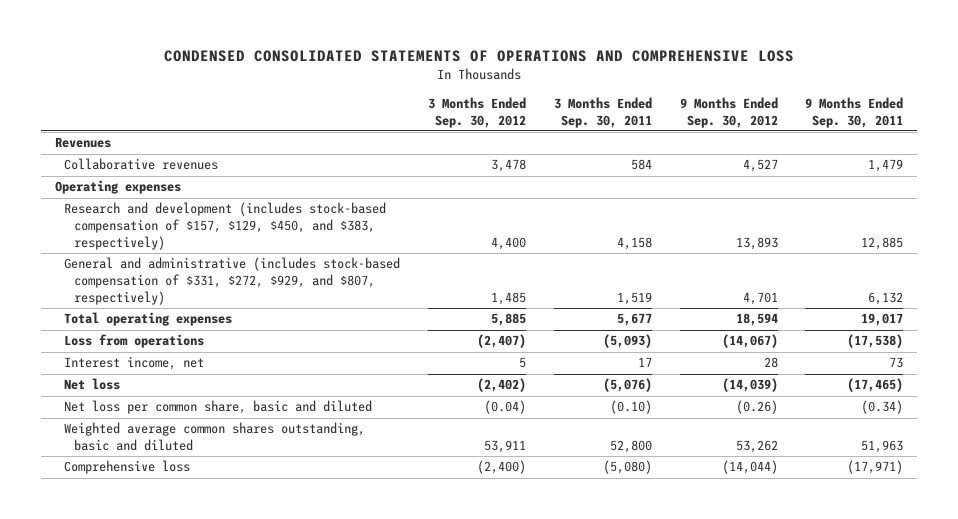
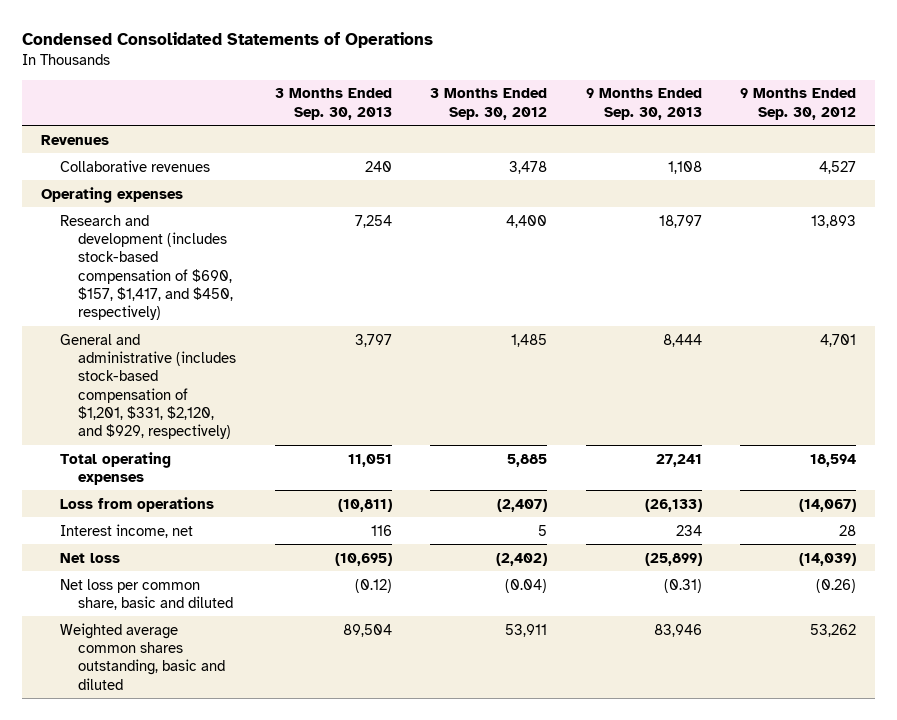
[164,50,795,63] CONDENSED CONSOLIDATED STATEMENTS OF OPERATIONS AND COMPREHENSIVE LOSS -> [21,31,433,48] Condensed Consolidated Statements of Operations
[553,96,652,128] 3 Months Ended Sep. 30, 2011 -> none
[805,96,904,128] 9 Months Ended Sep. 30, 2011 -> none
none -> [274,88,392,120] 3 Months Ended Sep. 30, 2013
none -> [585,88,702,120] 9 Months Ended Sep. 30, 2013
[64,202,387,251] Research and development (includes stock-based compensation of $157, $129, $450, and $383, respectively) -> [59,214,234,321] Research and development (includes stock-based compensation of $690, $157, $1,417, and $450, respectively)
[64,257,401,306] General and administrative (includes stock-based compensation of $331, $272, $929, and $807, respectively) -> [59,333,237,440] General and administrative (includes stock-based compensation of $1,201, $331, $2,120, and $929, respectively)
[64,460,191,475] Comprehensive loss -> none

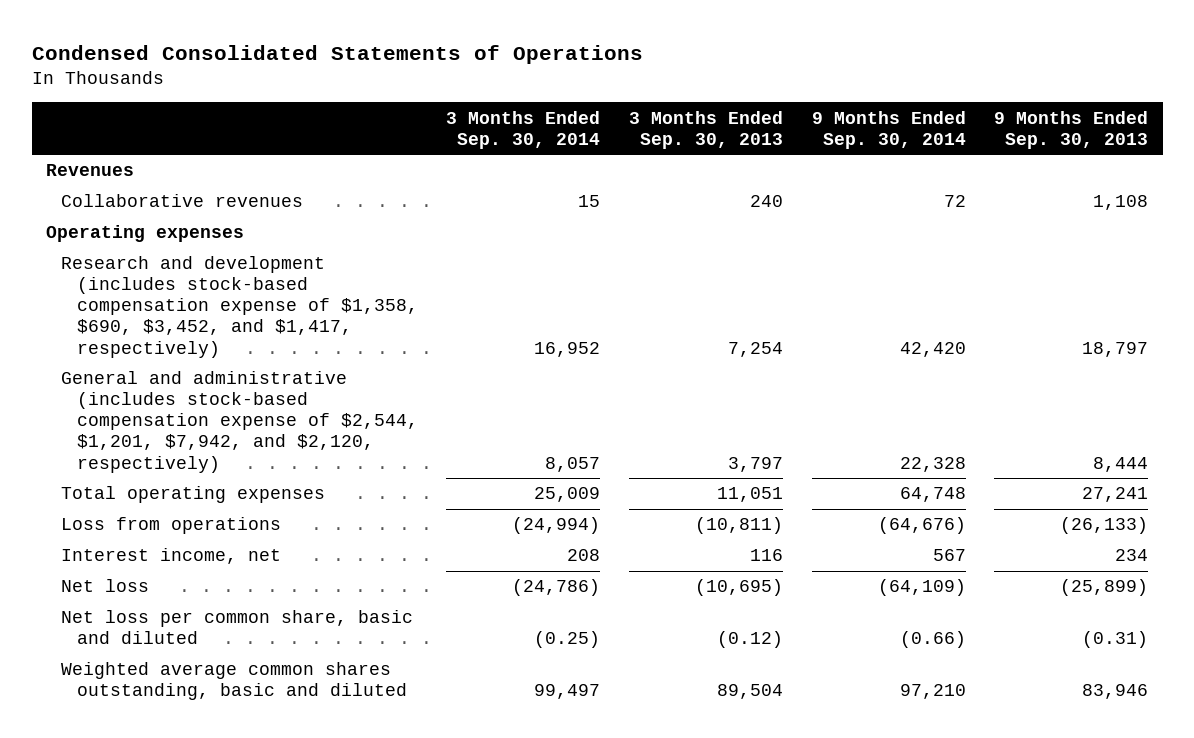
[430,88,548,120] 3 Months Ended Sep. 30, 2012 -> none
[740,88,857,120] 9 Months Ended Sep. 30, 2012 -> none
none -> [446,110,601,149] 3 Months Ended Sep. 30, 2014
none -> [811,110,966,149] 9 Months Ended Sep. 30, 2014
[59,214,234,321] Research and development (includes stock-based compensation of $690, $157, $1,417, and $450, respectively) -> [61,256,418,358] Research and development (includes stock-based compensation expense of $1,358, $690, $3,452, and $1,417, respectively)
[59,333,237,440] General and administrative (includes stock-based compensation of $1,201, $331, $2,120, and $929, respectively) -> [61,371,418,473] General and administrative (includes stock-based compensation expense of $2,544, $1,201, $7,942, and $2,120, respectively)

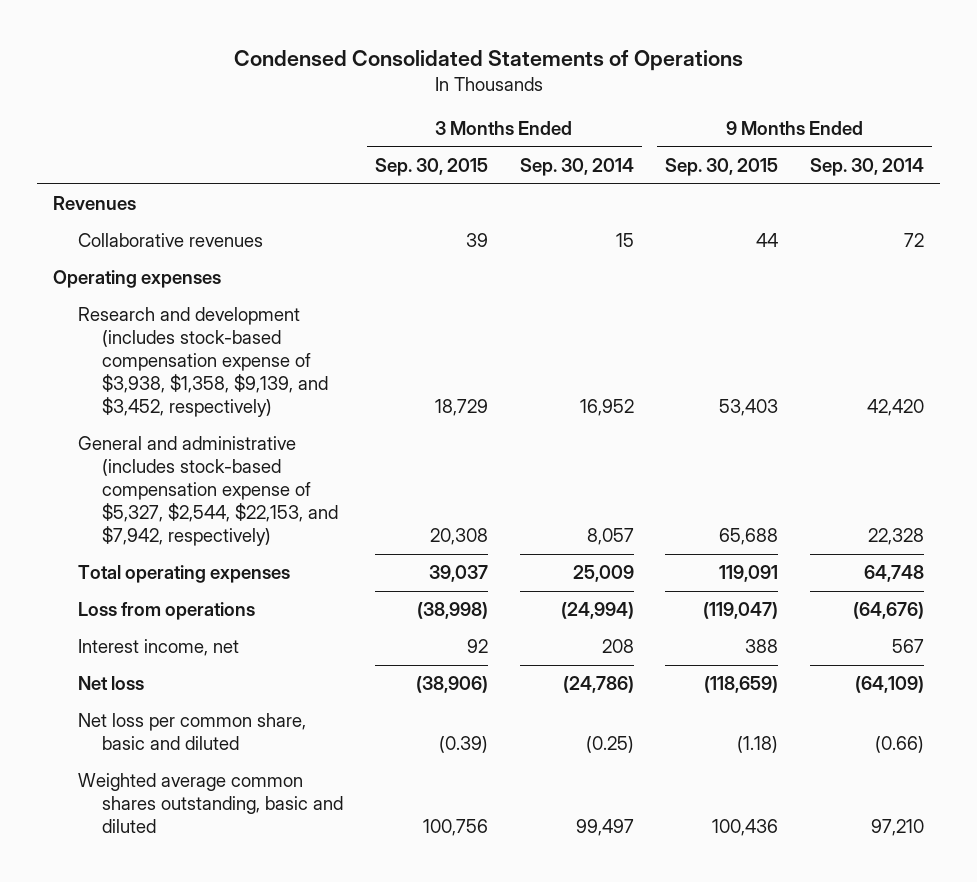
[629,110,784,149] 3 Months Ended Sep. 30, 2013 -> none
[994,110,1149,149] 9 Months Ended Sep. 30, 2013 -> none
none -> [375,158,489,177] Sep. 30, 2015
none -> [665,158,779,177] Sep. 30, 2015
[61,256,418,358] Research and development (includes stock-based compensation expense of $1,358, $690, $3,452, and $1,417, respectively) -> [77,307,329,418] Research and development (includes stock-based compensation expense of $3,938, $1,358, $9,139, and $3,452, respectively)
[61,371,418,473] General and administrative (includes stock-based compensation expense of $2,544, $1,201, $7,942, and $2,120, respectively) -> [77,436,339,547] General and administrative (includes stock-based compensation expense of $5,327, $2,544, $22,153, and $7,942, respectively)

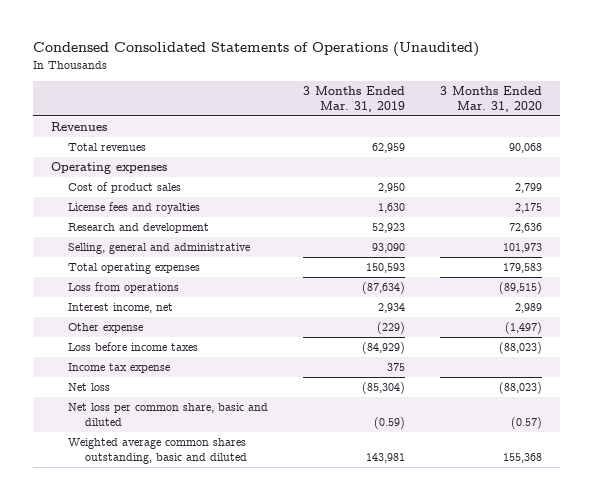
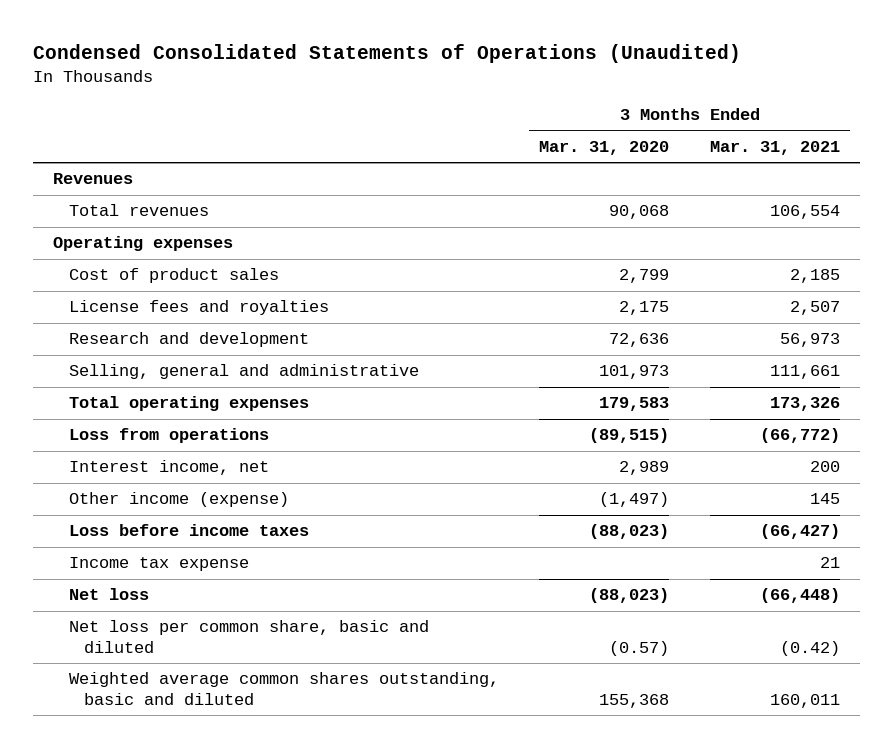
[303,86,406,112] 3 Months Ended Mar. 31, 2019 -> none
none -> [709,140,840,155] Mar. 31, 2021
[67,323,143,334] Other expense -> [68,492,289,508] Other income (expense)

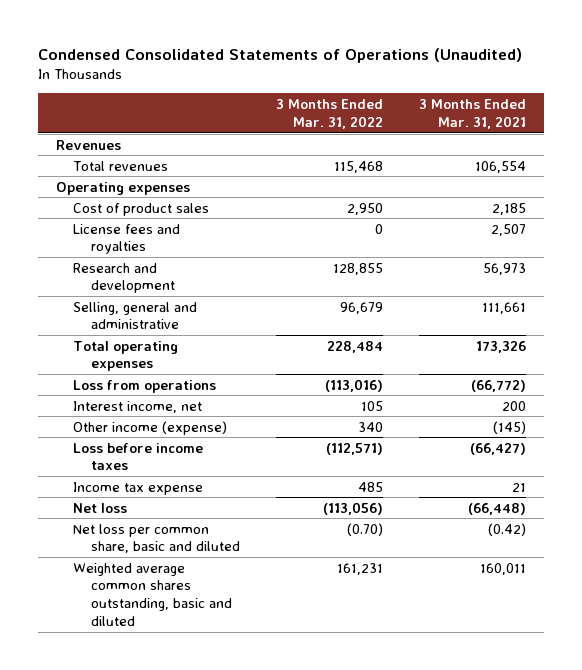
[539,140,670,155] Mar. 31, 2020 -> none
none -> [276,98,384,129] 3 Months Ended Mar. 31, 2022
[809,493,840,505] 145 -> [492,420,526,434] (145)

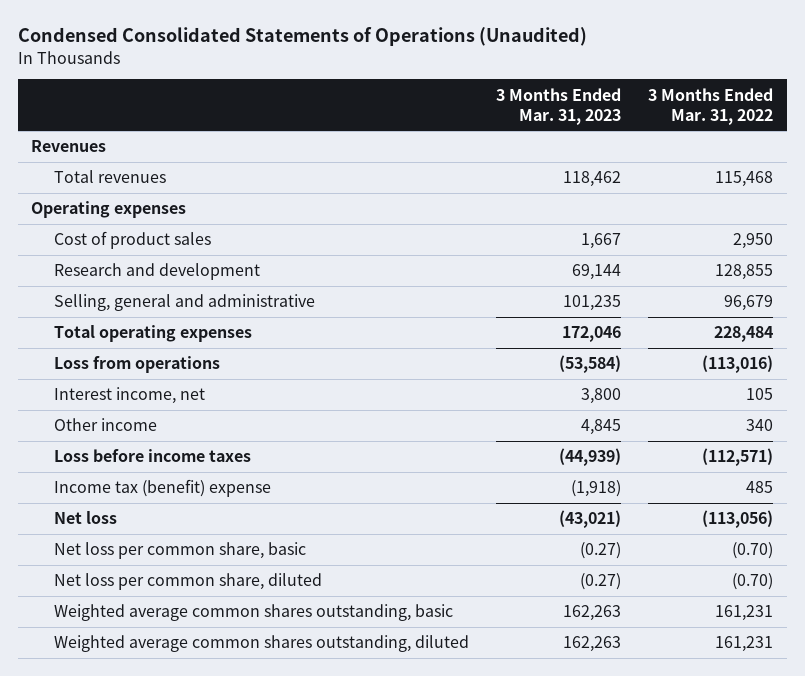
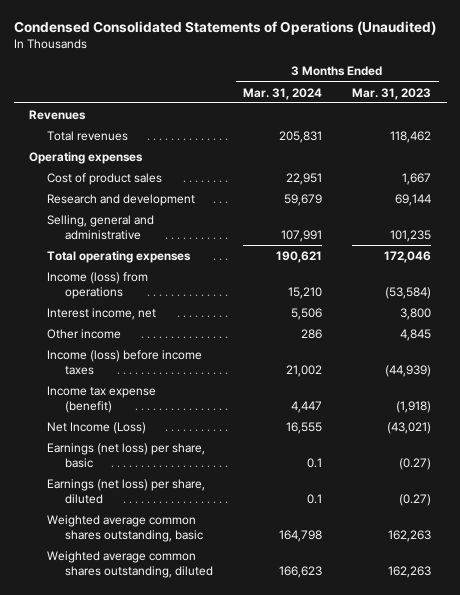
[648,87,774,125] 3 Months Ended Mar. 31, 2022 -> none
none -> [243,87,323,100] Mar. 31, 2024
[53,356,220,374] Loss from operations -> [46,271,148,300] Income (loss) from operations
[53,449,251,463] Loss before income taxes -> [46,349,202,376] Income (loss) before income taxes
[53,479,271,498] Income tax (benefit) expense -> [46,385,156,414] Income tax expense (benefit)
[53,511,117,525] Net loss -> [46,421,146,434] Net Income (Loss)
[53,542,306,560] Net loss per common share, basic -> [46,442,205,469] Earnings (net loss) per share, basic
[53,573,322,591] Net loss per common share, diluted -> [46,478,205,505] Earnings (net loss) per share, diluted

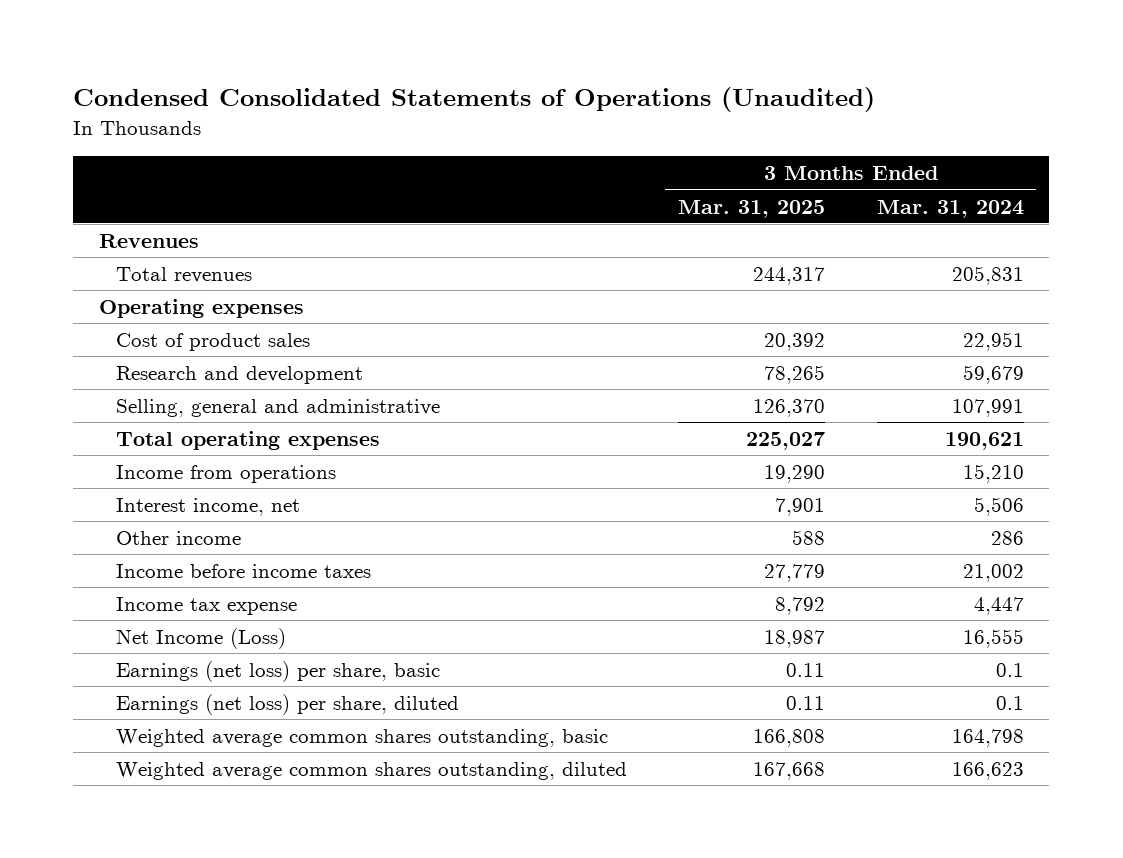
[352,87,432,100] Mar. 31, 2023 -> none
none -> [678,199,826,218] Mar. 31, 2025
[46,271,148,300] Income (loss) from operations -> [115,464,336,483] Income from operations
[46,349,202,376] Income (loss) before income taxes -> [115,563,371,578] Income before income taxes
[46,385,156,414] Income tax expense (benefit) -> [115,596,297,615] Income tax expense

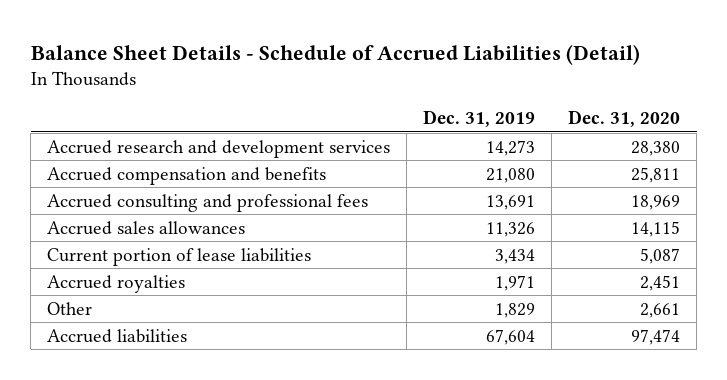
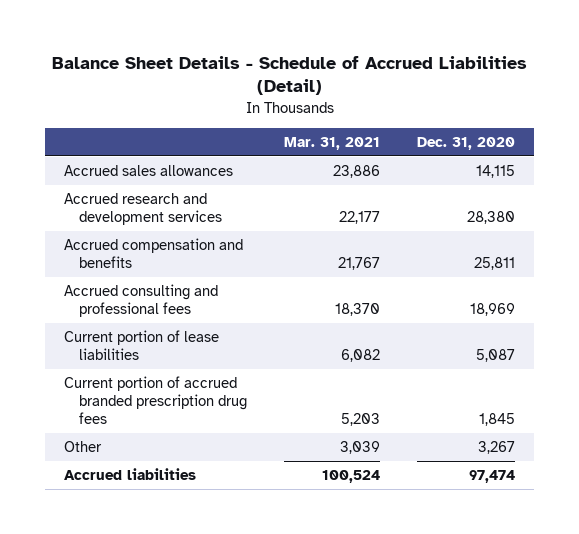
[423,110,536,128] Dec. 31, 2019 -> none
none -> [284,136,381,150] Mar. 31, 2021
[47,220,246,235] Accrued sales allowances -> [63,165,233,177] Accrued sales allowances
[47,274,186,293] Accrued royalties -> none
none -> [63,376,248,425] Current portion of accrued branded prescription drug fees
[640,302,681,318] 2,661 -> [478,441,516,455] 3,267

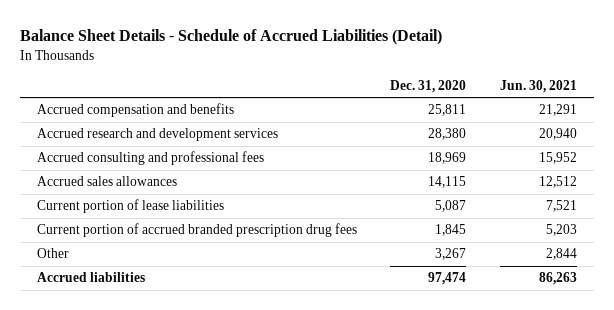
[284,136,381,150] Mar. 31, 2021 -> none
none -> [500,79,578,93] Jun. 30, 2021
[63,193,223,226] Accrued research and development services -> [36,128,278,142] Accrued research and development services
[63,165,233,177] Accrued sales allowances -> [36,176,177,187] Accrued sales allowances

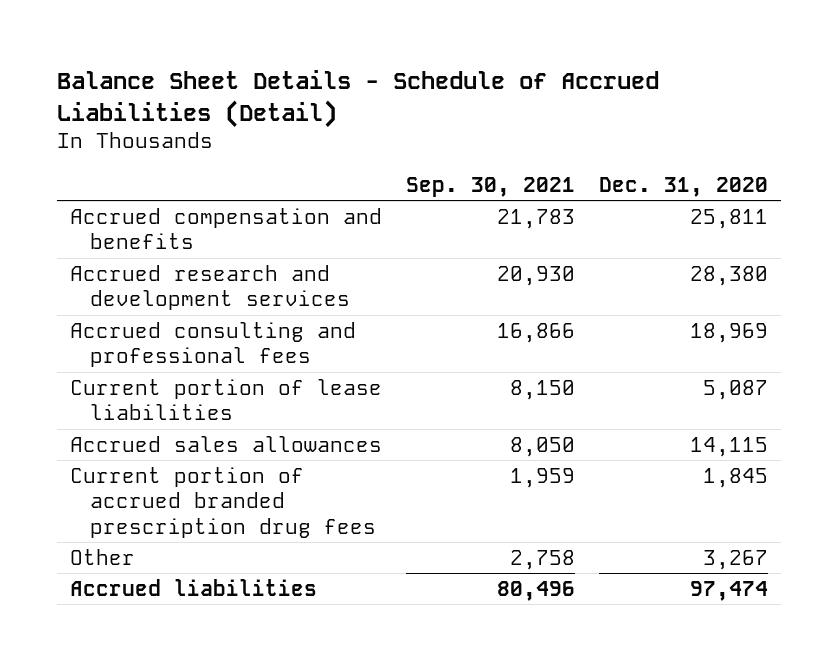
[500,79,578,93] Jun. 30, 2021 -> none
none -> [406,176,576,197] Sep. 30, 2021
[36,176,177,187] Accrued sales allowances -> [69,435,382,452] Accrued sales allowances

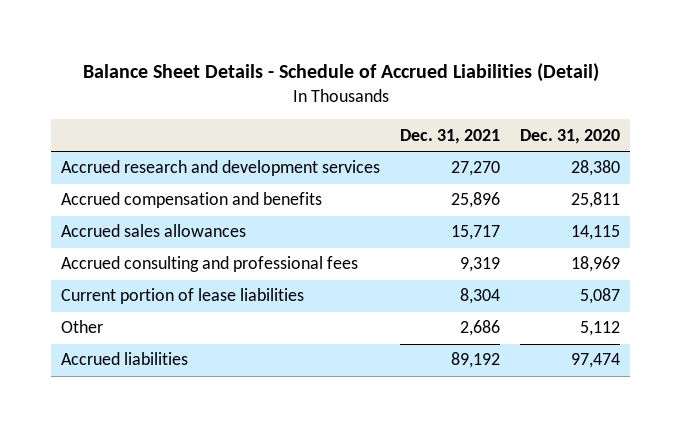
[406,176,576,197] Sep. 30, 2021 -> none
none -> [400,128,501,144] Dec. 31, 2021
[69,207,382,250] Accrued compensation and benefits -> [61,192,323,209] Accrued compensation and benefits
[69,435,382,452] Accrued sales allowances -> [61,224,247,238] Accrued sales allowances
[69,466,377,538] Current portion of accrued branded prescription drug fees -> none
[703,549,769,570] 3,267 -> [580,321,621,337] 5,112

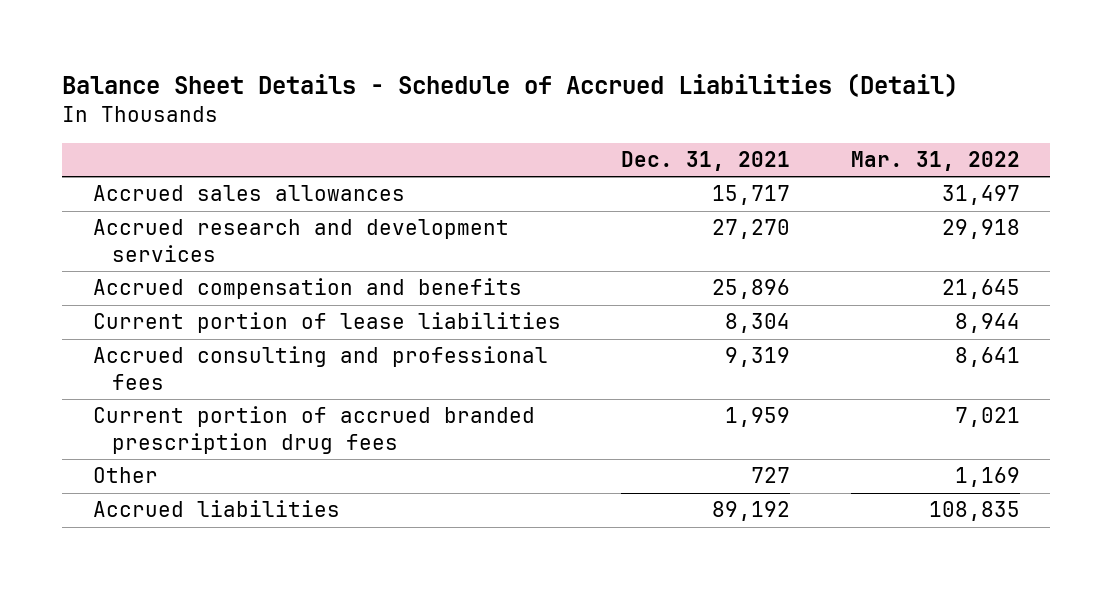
[520,128,621,144] Dec. 31, 2020 -> none
none -> [851,150,1021,171] Mar. 31, 2022
[61,224,247,238] Accrued sales allowances -> [92,185,405,202] Accrued sales allowances
[61,256,359,273] Accrued consulting and professional fees -> [92,346,548,390] Accrued consulting and professional fees
none -> [92,406,535,454] Current portion of accrued branded prescription drug fees
[460,320,501,337] 2,686 -> [751,467,791,484] 727

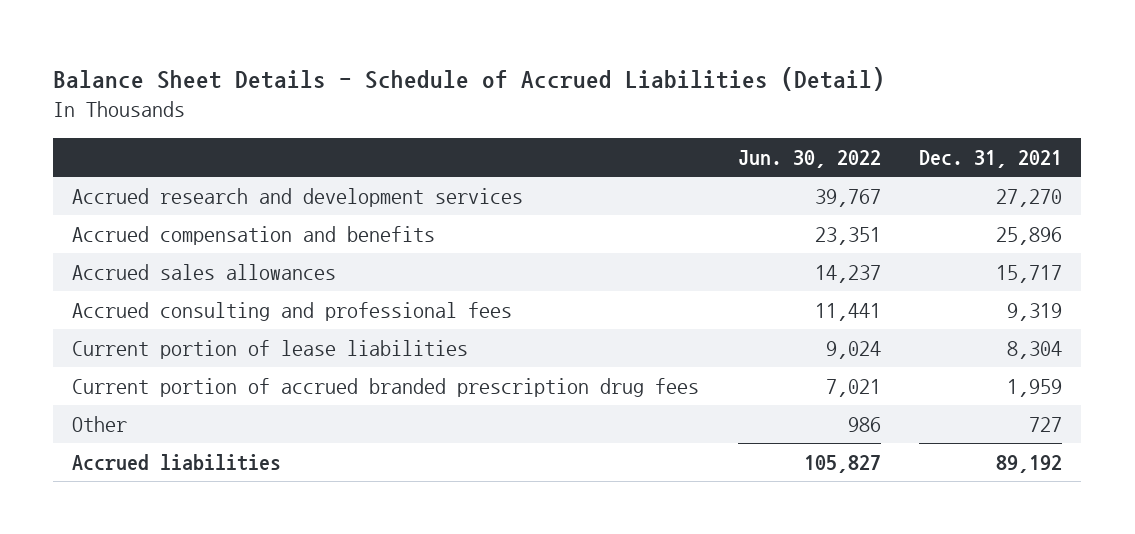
[851,150,1021,171] Mar. 31, 2022 -> none
none -> [737,150,881,169] Jun. 30, 2022
[92,185,405,202] Accrued sales allowances -> [72,264,337,281] Accrued sales allowances
[92,312,561,334] Current portion of lease liabilities -> [72,340,469,360] Current portion of lease liabilities

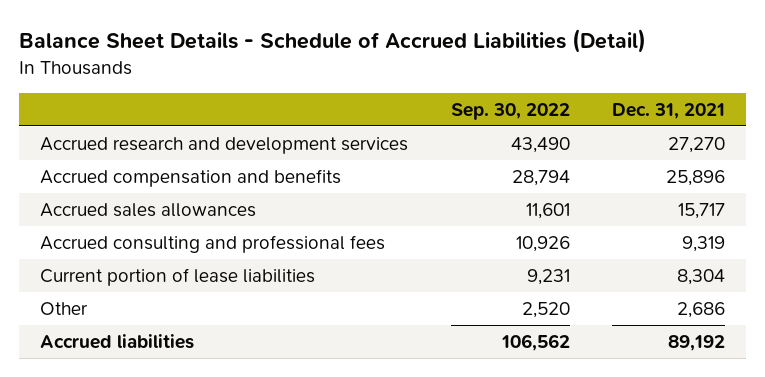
[737,150,881,169] Jun. 30, 2022 -> none
none -> [450,102,570,120] Sep. 30, 2022
[72,378,700,398] Current portion of accrued branded prescription drug fees -> none
[1029,417,1063,433] 727 -> [677,302,726,319] 2,686

